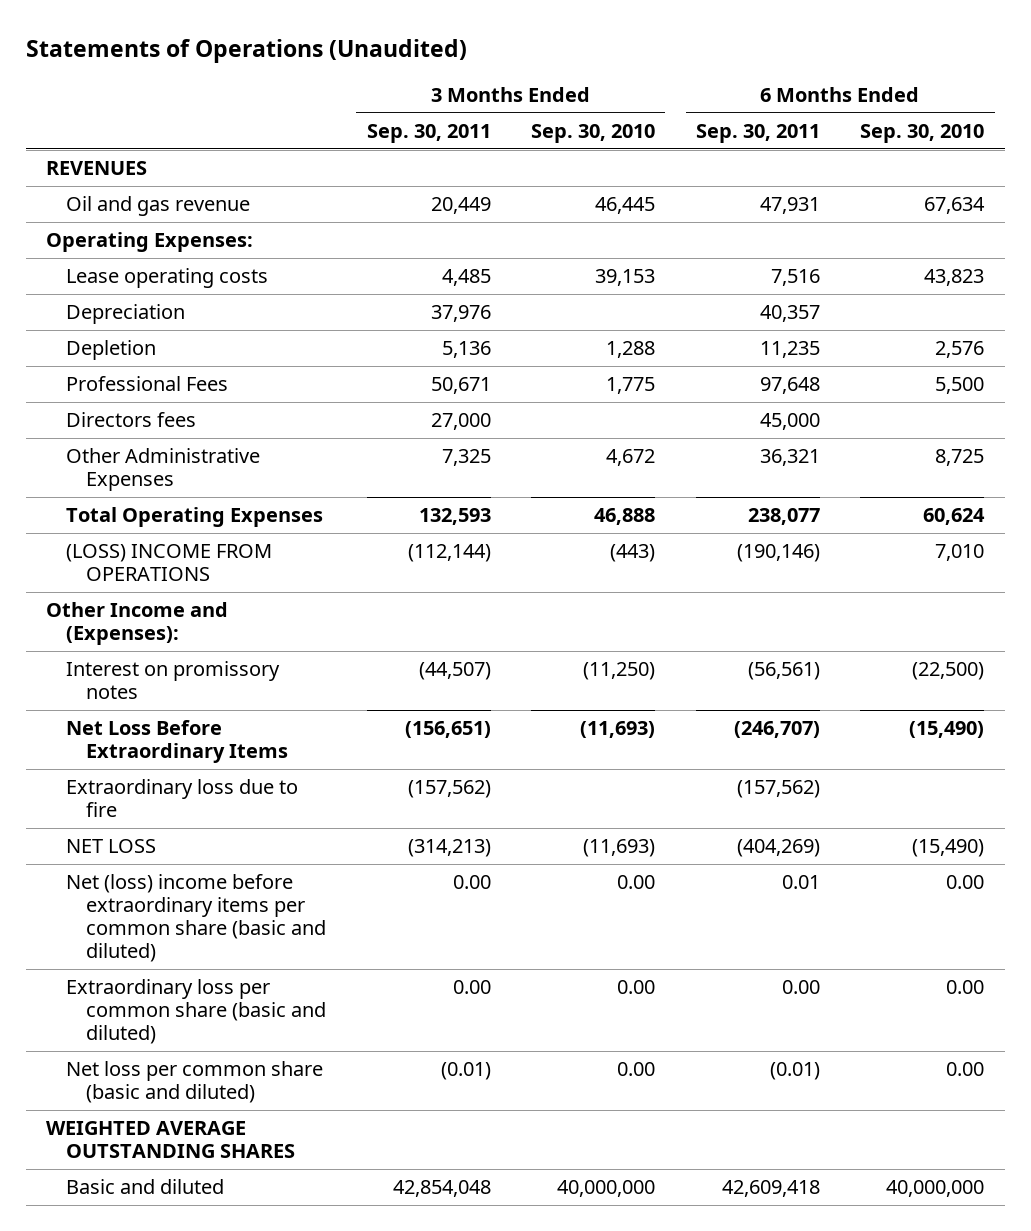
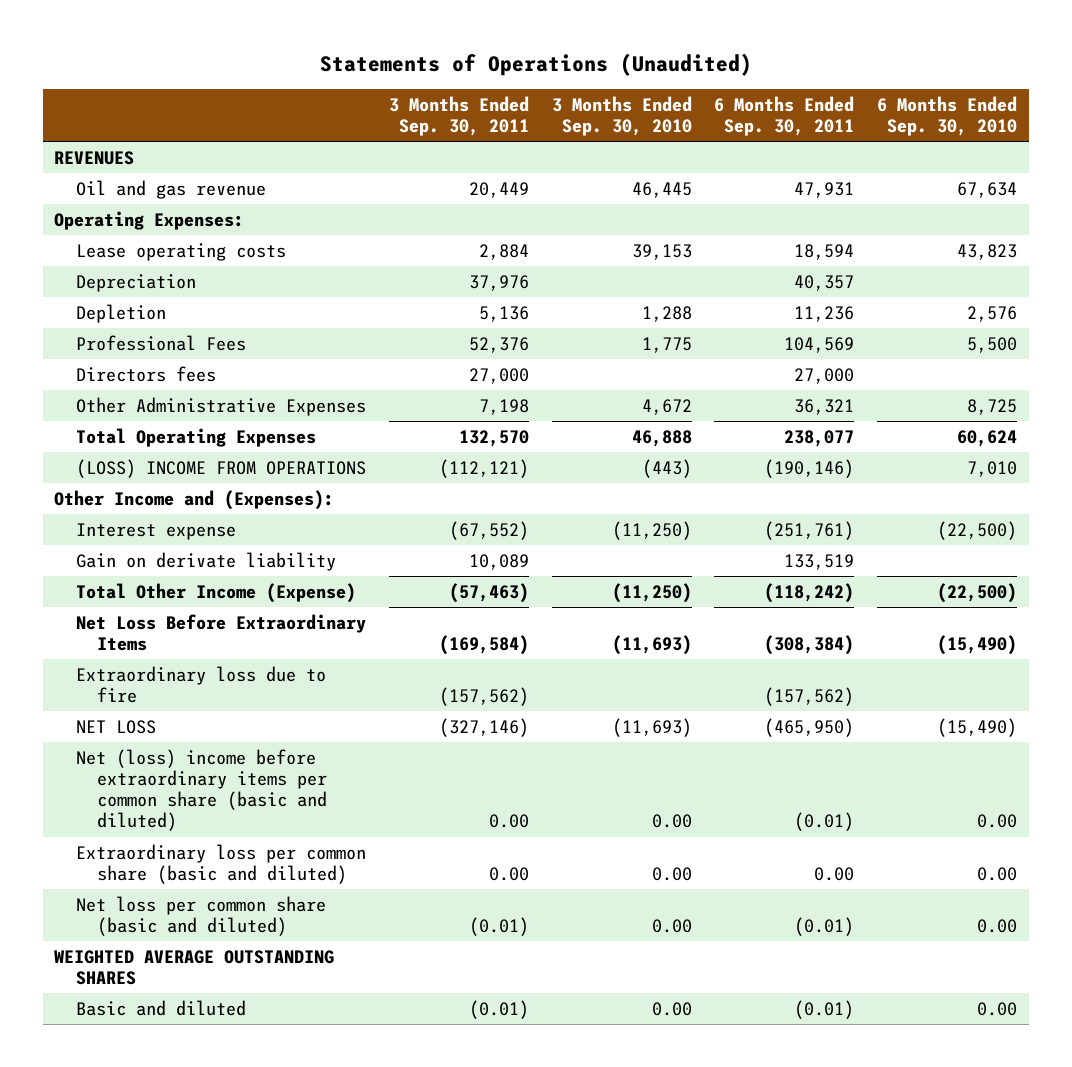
[441,269,491,287] 4,485 -> [478,243,529,260] 2,884
[770,269,820,287] 7,516 -> [794,243,855,260] 18,594
[759,341,820,359] 11,235 -> [794,305,855,322] 11,236
[430,377,491,395] 50,671 -> [468,336,529,353] 52,376
[759,377,820,395] 97,648 -> [784,336,855,353] 104,569
[759,413,820,431] 45,000 -> [794,367,855,384] 27,000
[441,449,491,467] 7,325 -> [478,398,529,415] 7,198
[418,508,491,526] 132,593 -> [458,429,529,447] 132,570
[407,544,491,563] (112,144) -> [438,458,529,478] (112,121)
[66,661,281,699] Interest on promissory notes -> none
none -> [75,522,236,540] Interest expense
none -> [75,551,336,571] Gain on derivate liability
none -> [75,582,356,603] Total Other Income (Expense)
[404,721,491,739] (156,651) -> [438,634,529,655] (169,584)
[733,721,820,739] (246,707) -> [764,634,855,655] (308,384)
[407,839,491,858] (314,213) -> [438,717,529,737] (327,146)
[736,839,820,858] (404,269) -> [764,717,855,737] (465,950)
[781,875,820,890] 0.01 -> [794,812,855,832] (0.01)
[392,1180,491,1198] 42,854,048 -> [468,999,529,1019] (0.01)
[557,1180,656,1198] 40,000,000 -> [651,1001,692,1016] 0.00
[721,1180,820,1198] 42,609,418 -> [794,999,855,1019] (0.01)
[886,1180,985,1198] 40,000,000 -> [977,1001,1018,1016] 0.00

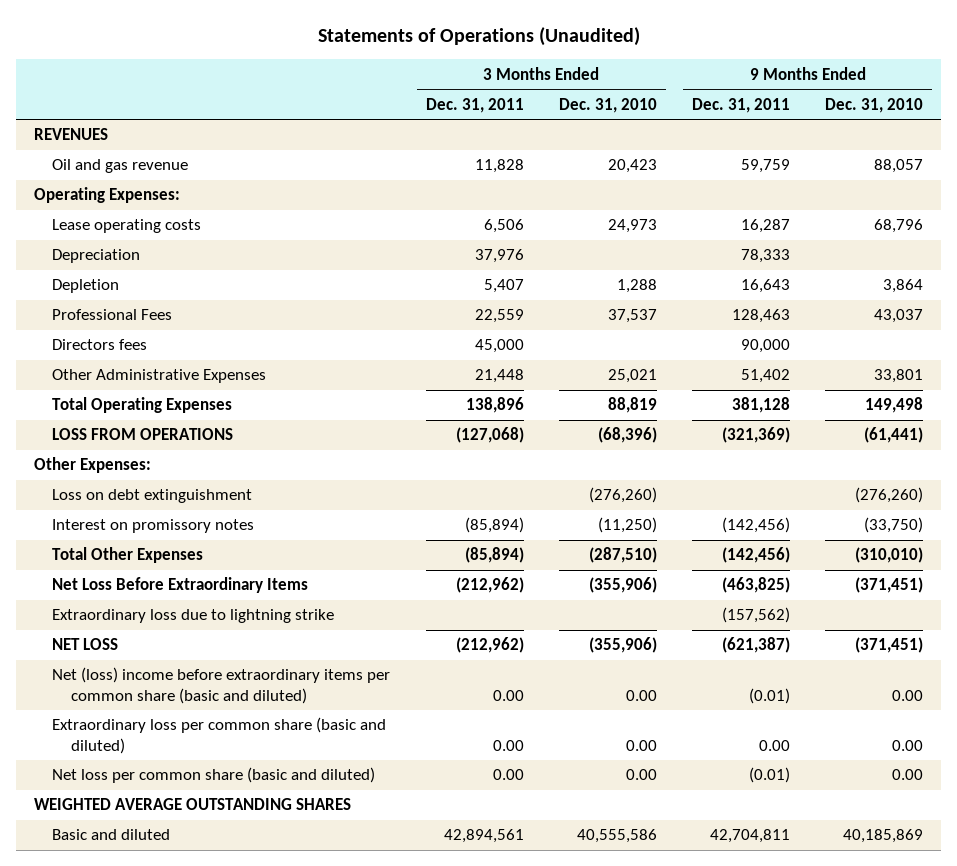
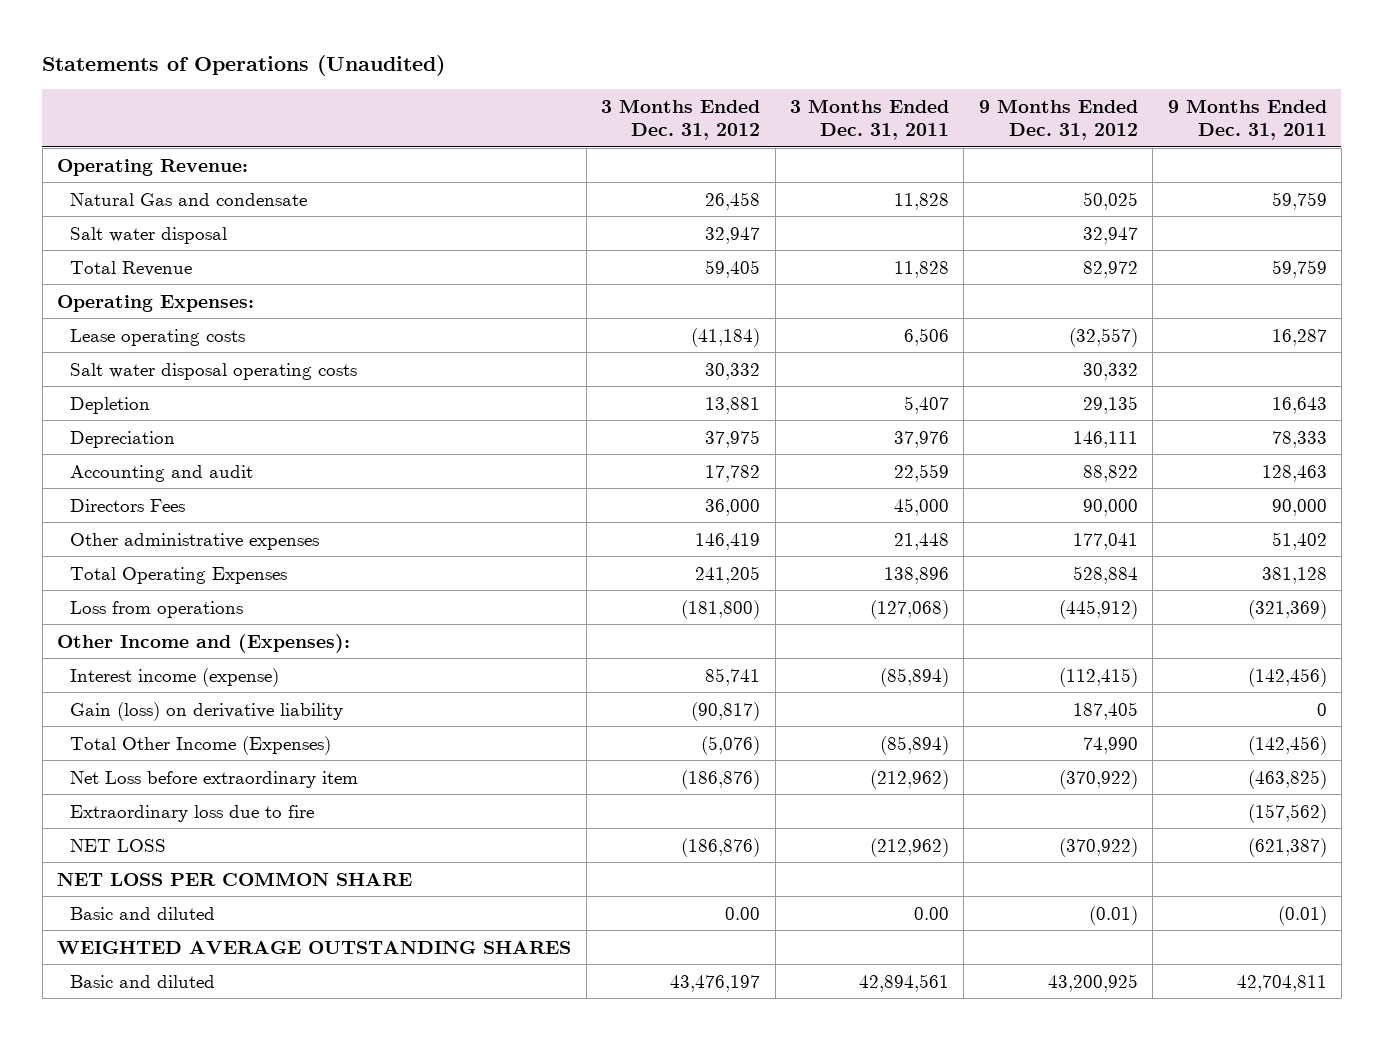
[558,97,657,113] Dec. 31, 2010 -> none
[825,97,924,113] Dec. 31, 2010 -> none
none -> [601,98,761,141] 3 Months Ended Dec. 31, 2012
none -> [978,98,1138,141] 9 Months Ended Dec. 31, 2012
[33,128,108,141] REVENUES -> [57,158,249,176] Operating Revenue:
[52,159,189,174] Oil and gas revenue -> [70,192,308,206] Natural Gas and condensate
none -> [70,226,228,244] Salt water disposal
none -> [70,260,193,276] Total Revenue
none -> [70,362,358,380] Salt water disposal operating costs
[52,249,141,264] Depreciation -> [70,430,176,448] Depreciation
[52,309,173,321] Professional Fees -> [70,464,254,482] Accounting and audit
[52,339,148,351] Directors fees -> [70,498,186,512] Directors Fees
[52,369,267,384] Other Administrative Expenses -> [70,532,320,550] Other administrative expenses
[52,489,253,504] Loss on debt extinguishment -> none
[52,428,234,441] LOSS FROM OPERATIONS -> [70,600,244,618] Loss from operations
[33,457,151,474] Other Expenses: -> [57,633,351,653] Other Income and (Expenses):
[52,519,255,534] Interest on promissory notes -> [70,667,280,687] Interest income (expense)
none -> [70,701,344,721] Gain (loss) on derivative liability
[52,547,204,564] Total Other Expenses -> [70,735,332,755] Total Other Income (Expenses)
[52,577,309,594] Net Loss Before Extraordinary Items -> [70,770,359,788] Net Loss before extraordinary item
[52,609,335,624] Extraordinary loss due to lightning strike -> [70,804,315,822] Extraordinary loss due to fire
[52,667,391,704] Net (loss) income before extraordinary items per common share (basic and diluted) -> none
[52,717,387,754] Extraordinary loss per common share (basic and diluted) -> none
none -> [57,871,413,886] NET LOSS PER COMMON SHARE
[52,767,376,784] Net loss per common share (basic and diluted) -> [70,906,216,920] Basic and diluted

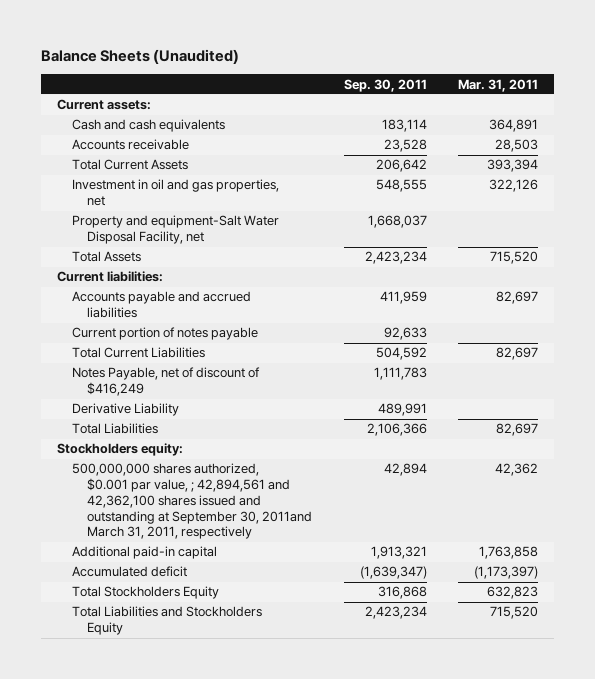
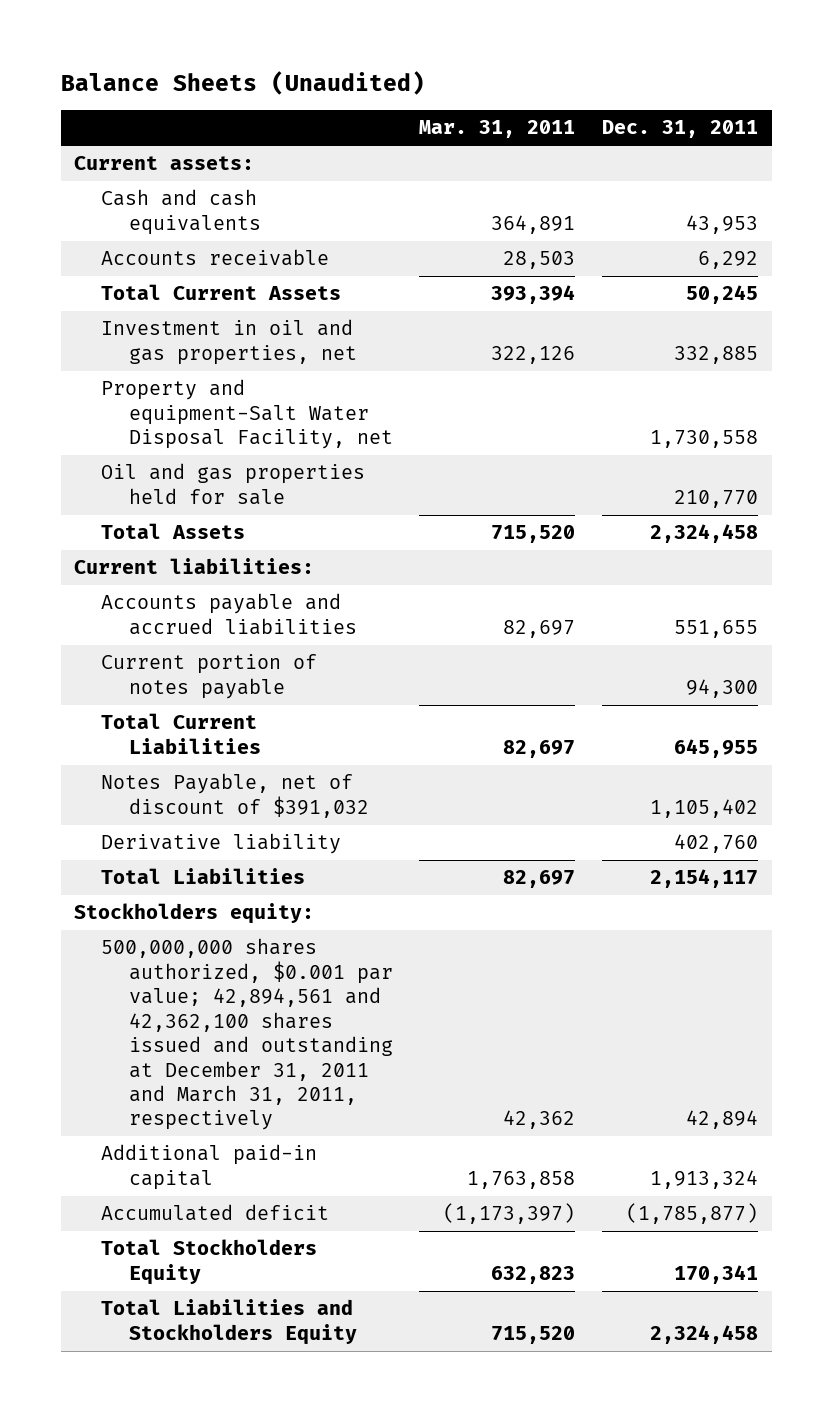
[343,78,427,92] Sep. 30, 2011 -> none
none -> [602,120,759,139] Dec. 31, 2011
none -> [101,463,366,505] Oil and gas properties held for sale
[71,367,260,397] Notes Payable, net of discount of $416,249 -> [101,773,369,818] Notes Payable, net of discount of $391,032
[71,403,179,417] Derivative Liability -> [101,833,342,855] Derivative liability
[71,463,312,540] 500,000,000 shares authorized, $0.001 par value, ; 42,894,561 and 42,362,100 shares issued and outstanding at September 30, 2011and March 31, 2011, respectively -> [101,938,393,1131] 500,000,000 shares authorized, $0.001 par value; 42,894,561 and 42,362,100 shares issued and outstanding at December 31, 2011 and March 31, 2011, respectively

